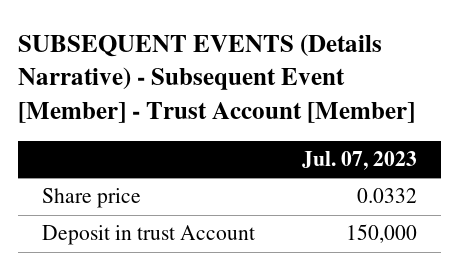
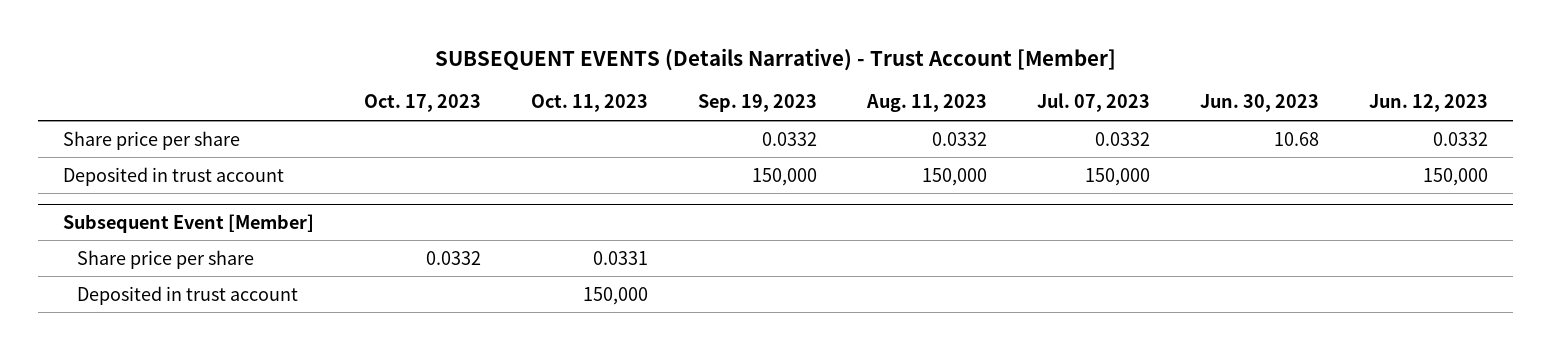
[18,33,416,124] SUBSEQUENT EVENTS (Details Narrative) - Subsequent Event [Member] - Trust Account [Member] -> [434,47,1116,71] SUBSEQUENT EVENTS (Details Narrative) - Trust Account [Member]
none -> [364,94,482,113] Oct. 17, 2023
none -> [531,94,649,113] Oct. 11, 2023
none -> [698,94,818,113] Sep. 19, 2023
none -> [866,94,988,113] Aug. 11, 2023
none -> [1200,94,1320,113] Jun. 30, 2023
none -> [1369,94,1489,113] Jun. 12, 2023
[41,188,141,209] Share price -> [63,130,241,150] Share price per share
[41,225,255,246] Deposit in trust Account -> [63,166,285,186] Deposited in trust account
none -> [63,213,315,233] Subsequent Event [Member]
none -> [77,249,255,269] Share price per share
none -> [77,285,299,305] Deposited in trust account

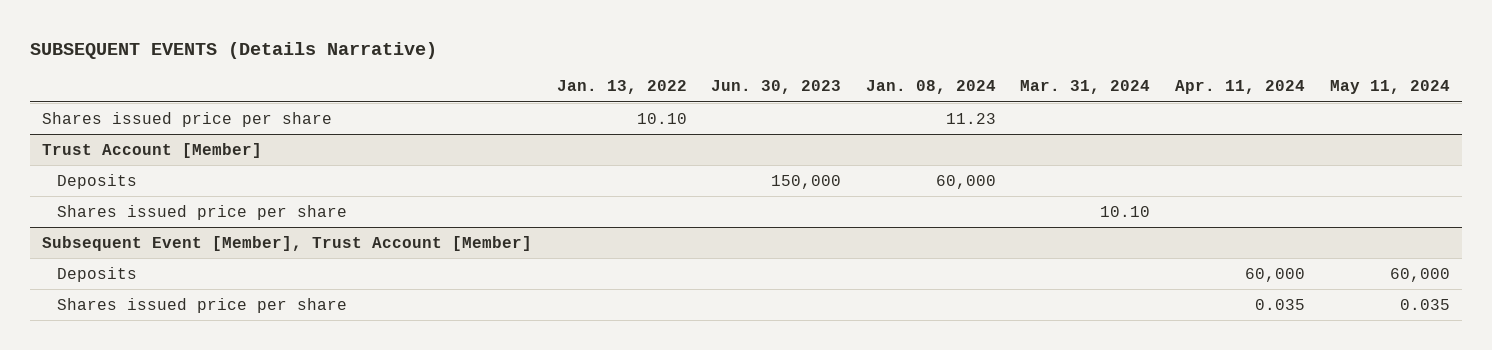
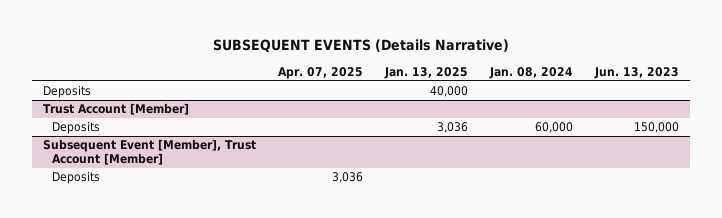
[556,80,687,95] Jan. 13, 2022 -> none
[711,80,842,95] Jun. 30, 2023 -> none
[1020,80,1151,95] Mar. 31, 2024 -> none
[1175,80,1306,95] Apr. 11, 2024 -> none
[1329,80,1450,95] May 11, 2024 -> none
none -> [278,66,364,79] Apr. 07, 2025
none -> [384,66,469,79] Jan. 13, 2025
none -> [594,66,680,79] Jun. 13, 2023
[42,111,333,127] Shares issued price per share -> none
none -> [43,85,92,99] Deposits
[57,204,348,220] Shares issued price per share -> none
[57,297,348,313] Shares issued price per share -> none

